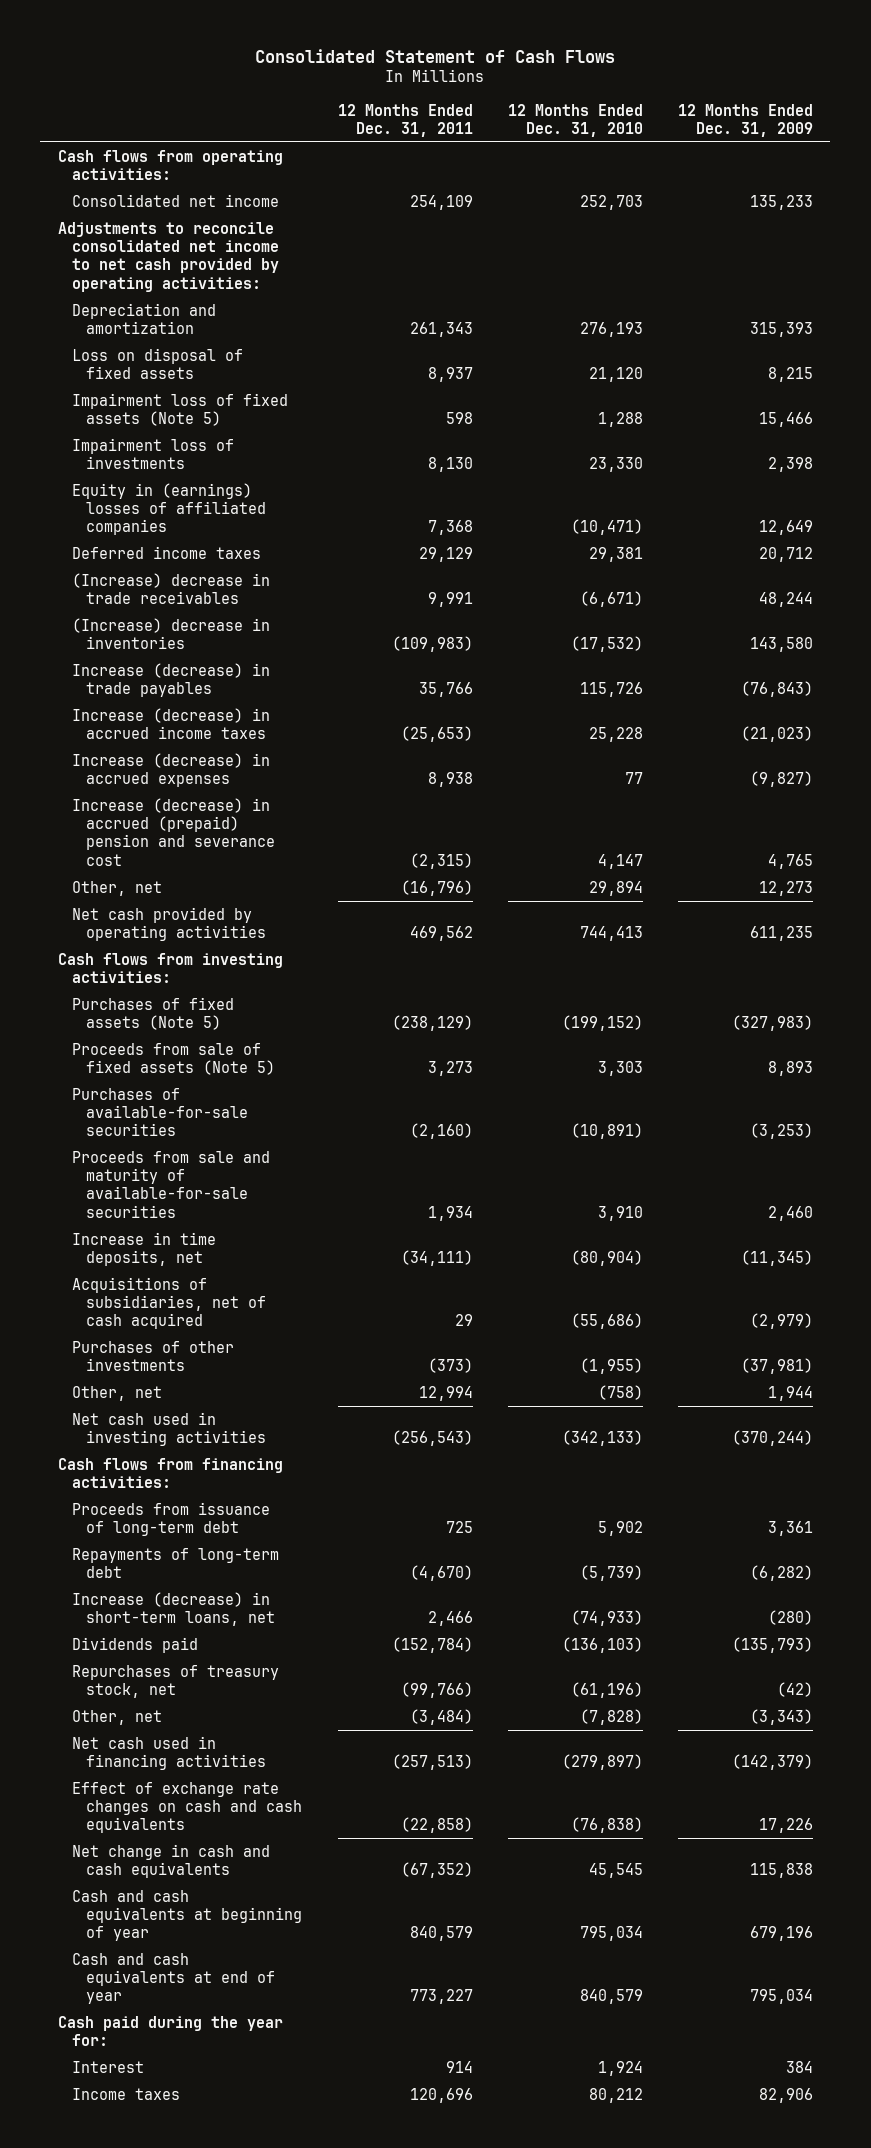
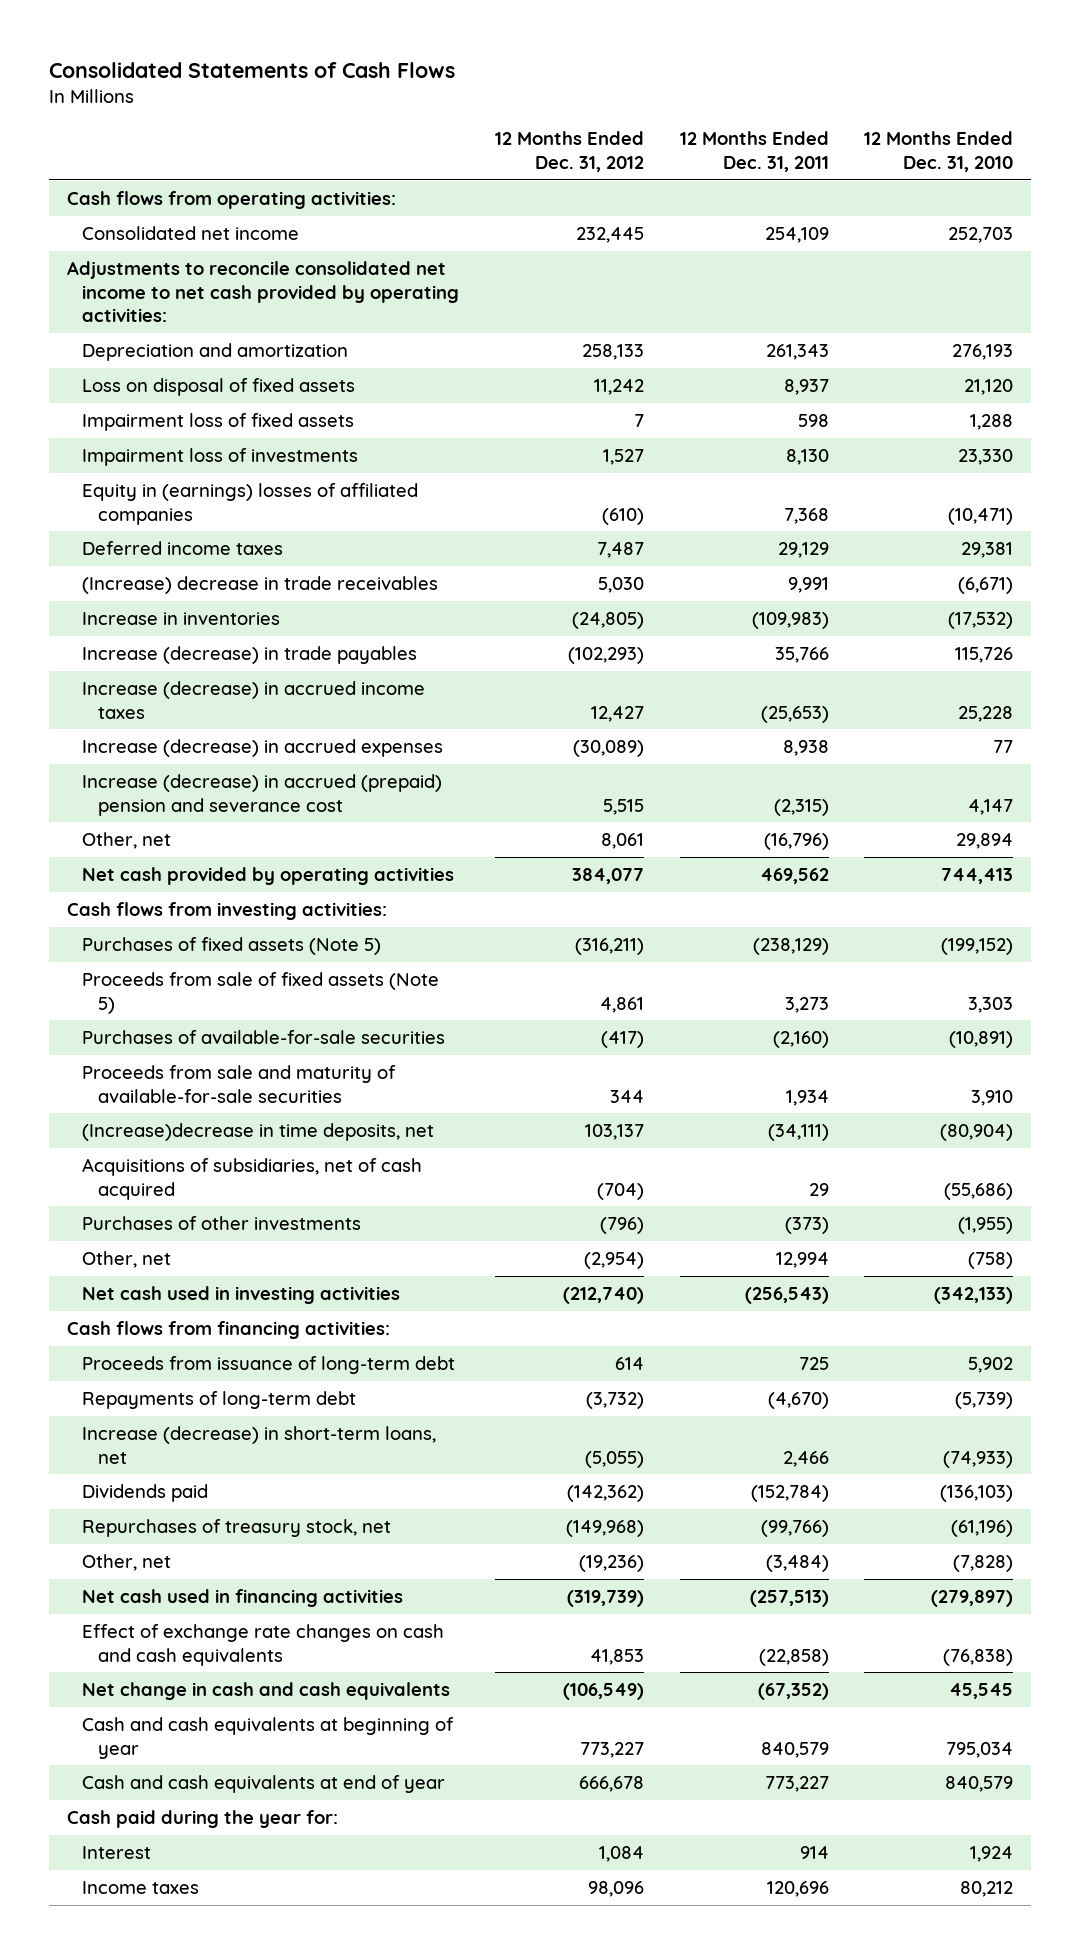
[255,48,616,63] Consolidated Statement of Cash Flows -> [49,61,456,78] Consolidated Statements of Cash Flows
[677,103,813,137] 12 Months Ended Dec. 31, 2009 -> none
none -> [494,131,644,173] 12 Months Ended Dec. 31, 2012
[72,392,289,426] Impairment loss of fixed assets (Note 5) -> [82,412,355,431] Impairment loss of fixed assets
[72,617,271,649] (Increase) decrease in inventories -> [82,611,281,625] Increase in inventories
[72,1231,217,1266] Increase in time deposits, net -> [82,1122,435,1141] (Increase)decrease in time deposits, net

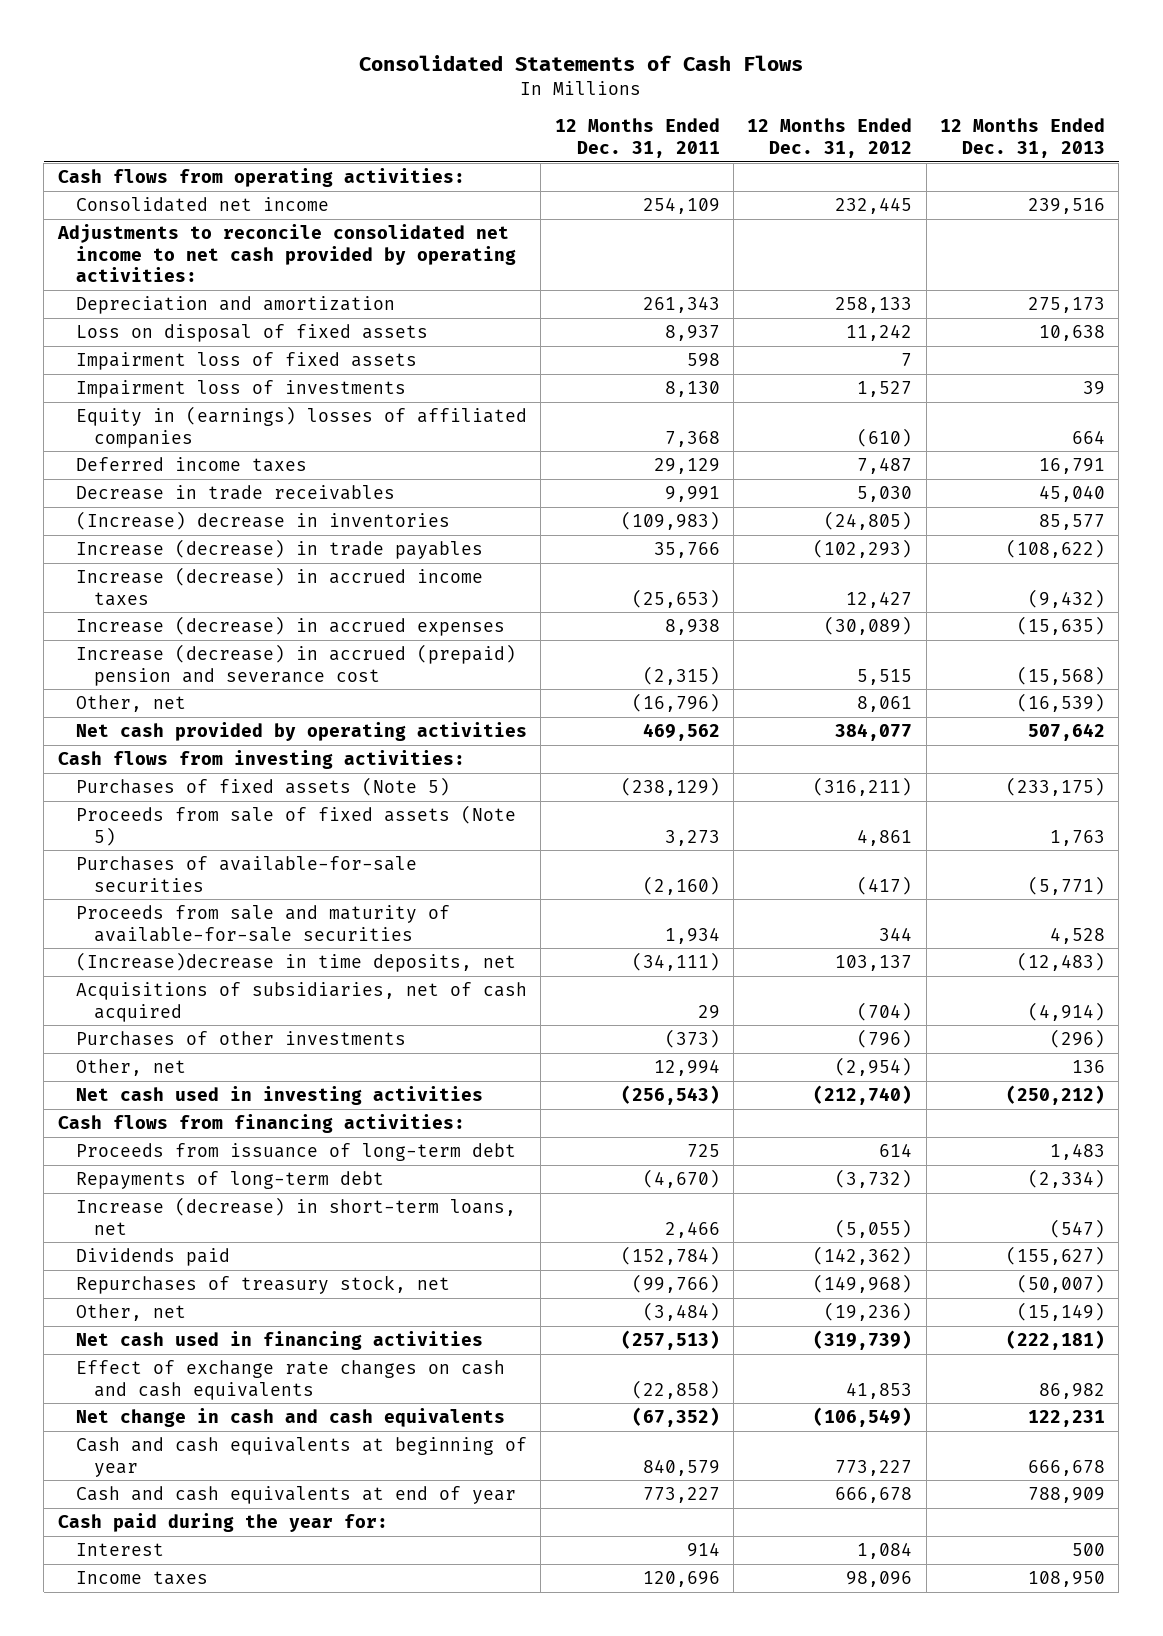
[864,131,1014,173] 12 Months Ended Dec. 31, 2010 -> none
none -> [940,118,1106,158] 12 Months Ended Dec. 31, 2013
[82,575,439,594] (Increase) decrease in trade receivables -> [75,484,395,500] Decrease in trade receivables
[82,611,281,625] Increase in inventories -> [75,510,450,530] (Increase) decrease in inventories

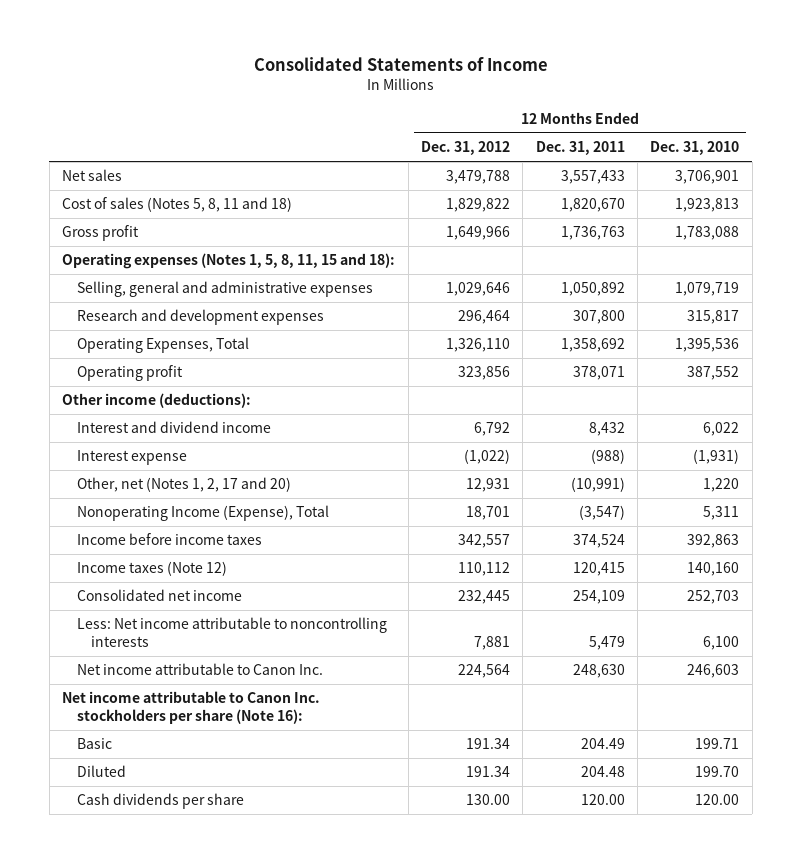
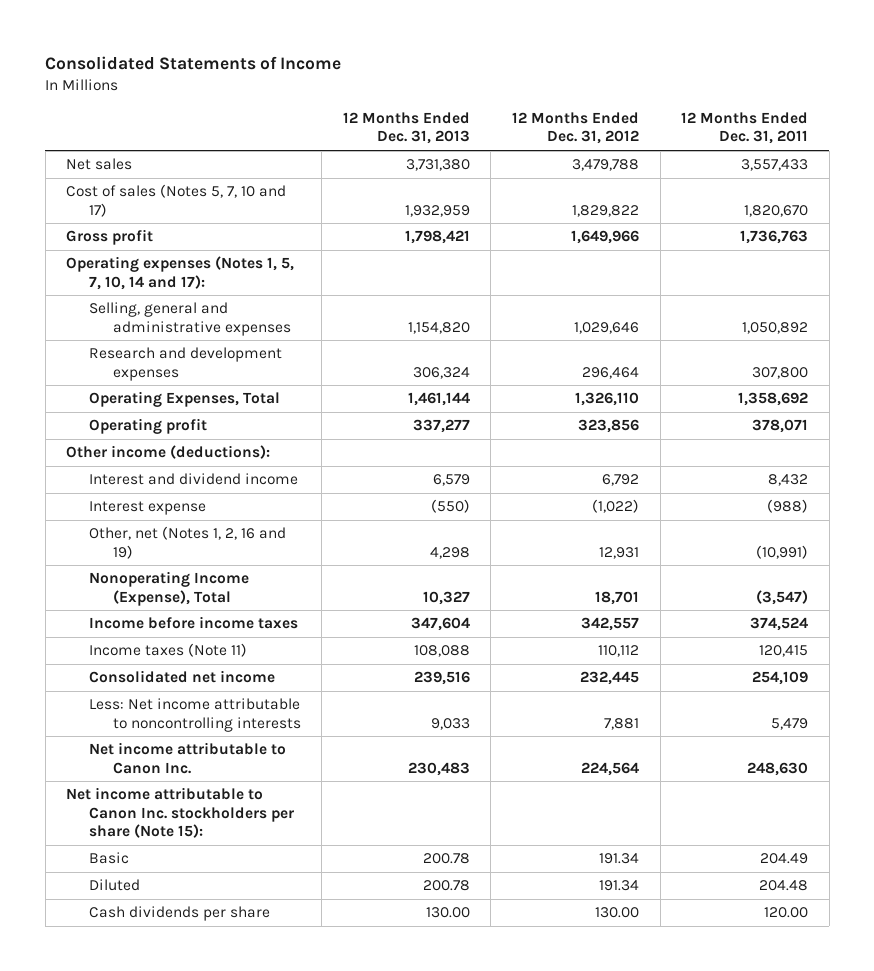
[650,141,740,156] Dec. 31, 2010 -> none
none -> [342,112,470,145] 12 Months Ended Dec. 31, 2013
[62,197,293,213] Cost of sales (Notes 5, 8, 11 and 18) -> [66,184,287,217] Cost of sales (Notes 5, 7, 10 and 17)
[62,253,396,270] Operating expenses (Notes 1, 5, 8, 11, 15 and 18): -> [66,256,295,290] Operating expenses (Notes 1, 5, 7, 10, 14 and 17):
[76,477,291,493] Other, net (Notes 1, 2, 17 and 20) -> [89,526,287,559] Other, net (Notes 1, 2, 16 and 19)
[76,561,227,577] Income taxes (Note 12) -> [89,643,248,658] Income taxes (Note 11)
[62,691,321,725] Net income attributable to Canon Inc. stockholders per share (Note 16): -> [66,787,295,838] Net income attributable to Canon Inc. stockholders per share (Note 15):

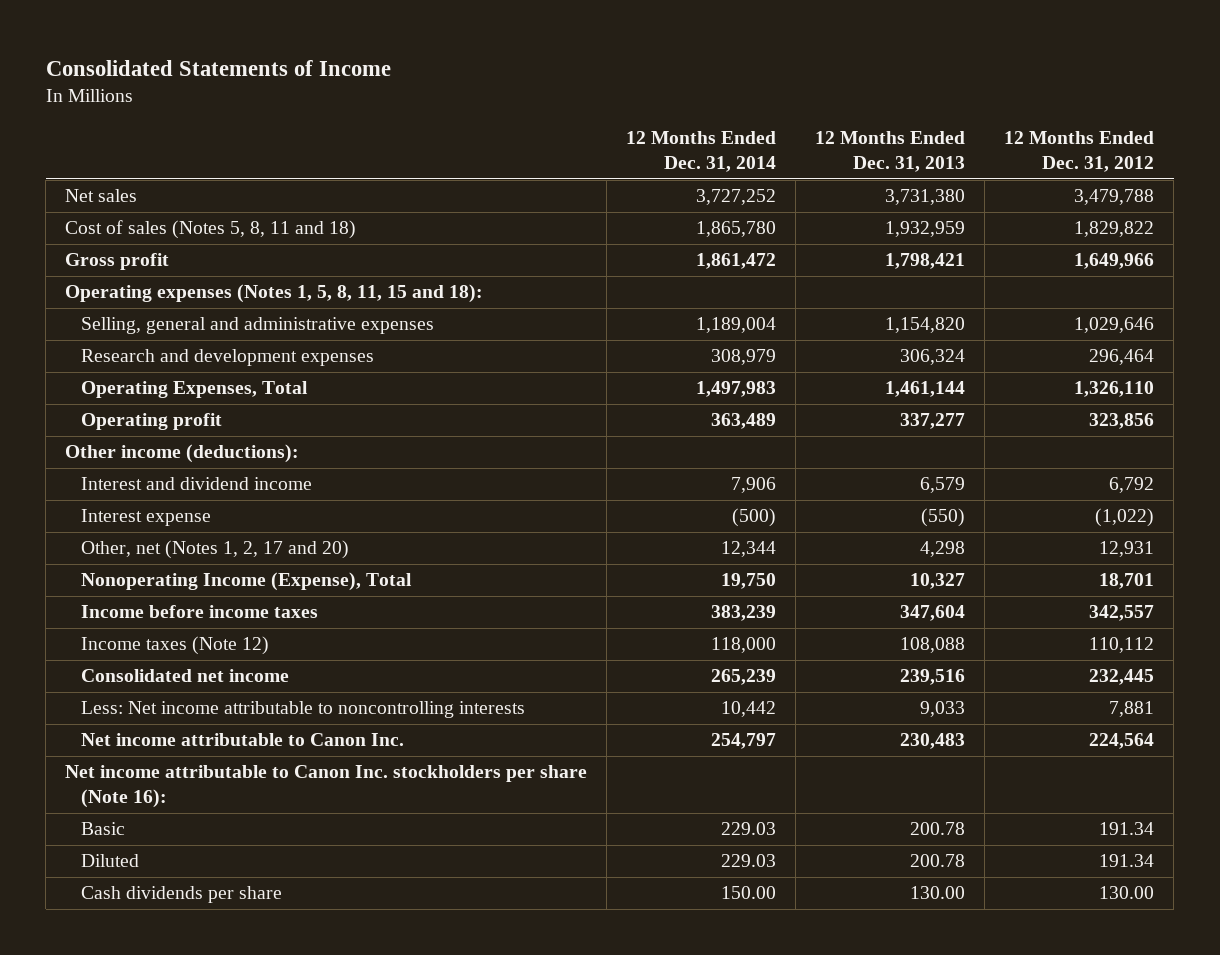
[681,112,809,145] 12 Months Ended Dec. 31, 2011 -> none
none -> [626,130,777,172] 12 Months Ended Dec. 31, 2014
[66,184,287,217] Cost of sales (Notes 5, 7, 10 and 17) -> [65,220,357,240] Cost of sales (Notes 5, 8, 11 and 18)
[66,256,295,290] Operating expenses (Notes 1, 5, 7, 10, 14 and 17): -> [65,284,484,304] Operating expenses (Notes 1, 5, 8, 11, 15 and 18):
[89,526,287,559] Other, net (Notes 1, 2, 16 and 19) -> [81,540,350,560] Other, net (Notes 1, 2, 17 and 20)
[89,643,248,658] Income taxes (Note 11) -> [81,636,270,656] Income taxes (Note 12)
[66,787,295,838] Net income attributable to Canon Inc. stockholders per share (Note 15): -> [65,765,588,809] Net income attributable to Canon Inc. stockholders per share (Note 16):

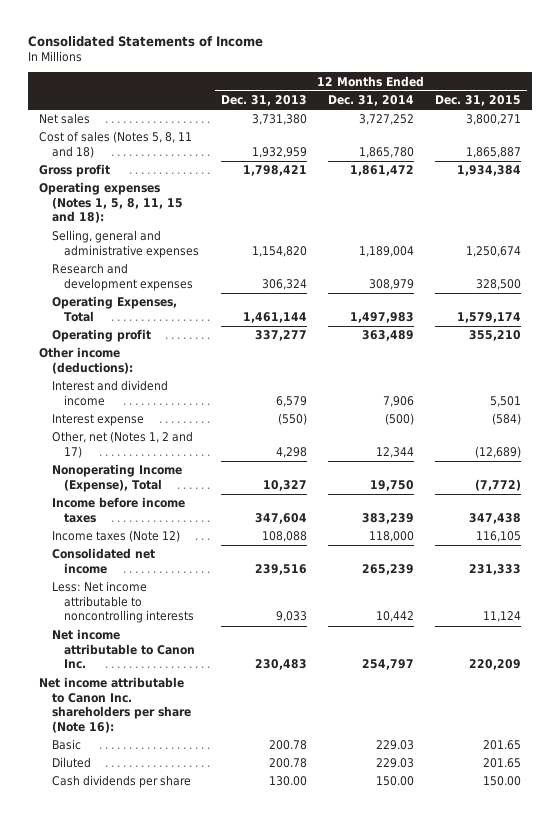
[1004,130,1155,172] 12 Months Ended Dec. 31, 2012 -> none
none -> [435,95,522,107] Dec. 31, 2015
[81,540,350,560] Other, net (Notes 1, 2, 17 and 20) -> [51,431,193,458] Other, net (Notes 1, 2 and 17)
[65,765,588,809] Net income attributable to Canon Inc. stockholders per share (Note 16): -> [38,677,191,733] Net income attributable to Canon Inc. shareholders per share (Note 16):

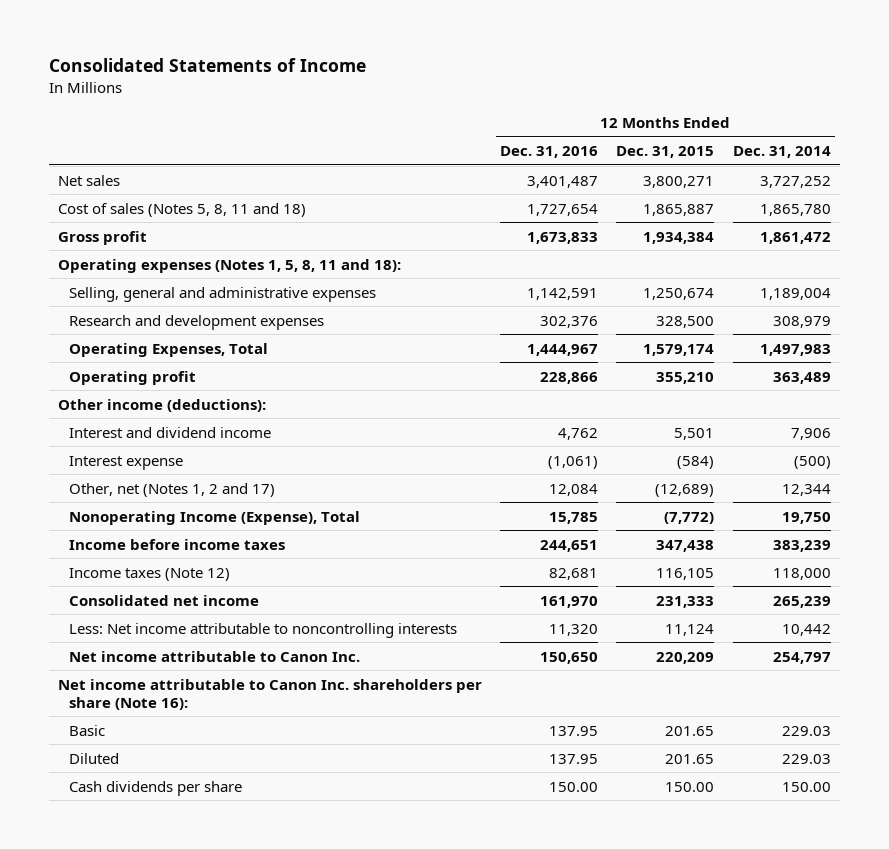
[220,95,307,107] Dec. 31, 2013 -> none
none -> [500,146,599,159] Dec. 31, 2016
[38,182,183,224] Operating expenses (Notes 1, 5, 8, 11, 15 and 18): -> [57,258,401,273] Operating expenses (Notes 1, 5, 8, 11 and 18):

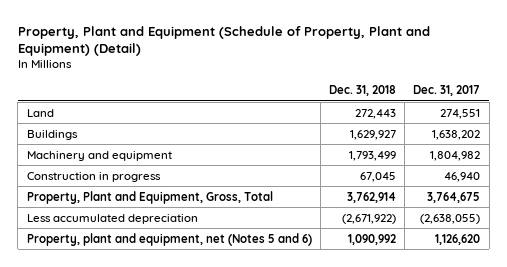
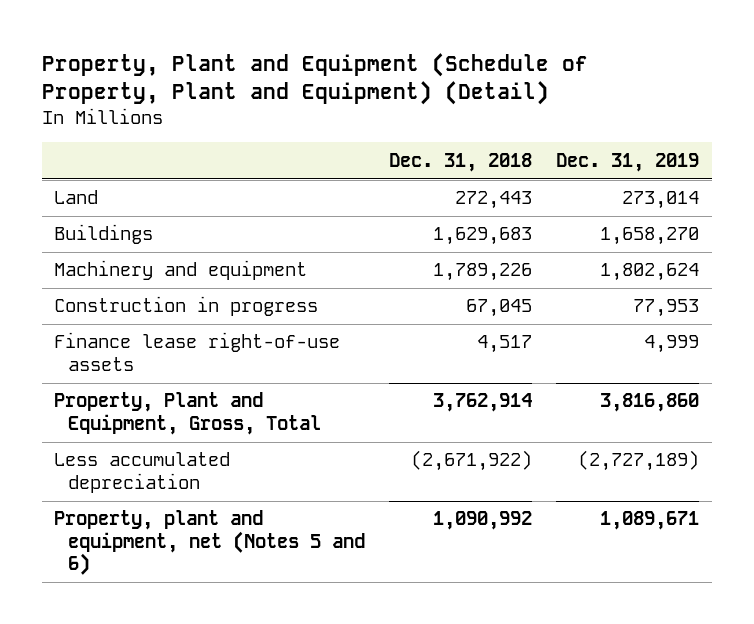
[413,85,481,97] Dec. 31, 2017 -> none
none -> [556,152,700,172] Dec. 31, 2019
[349,129,396,140] 1,629,927 -> [433,227,533,246] 1,629,683
[348,150,396,161] 1,793,499 -> [433,263,533,282] 1,789,226
none -> [54,332,341,371] Finance lease right-of-use assets

